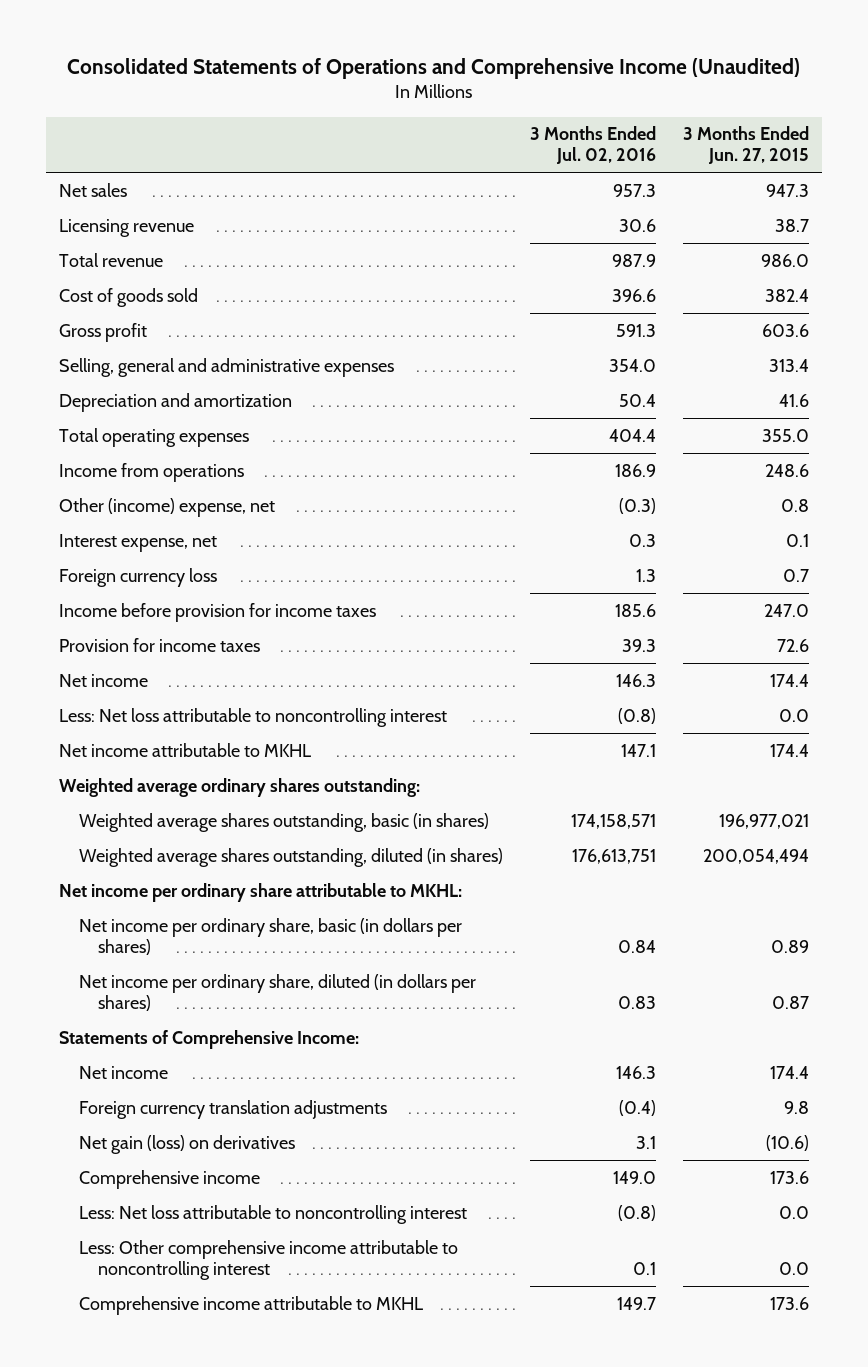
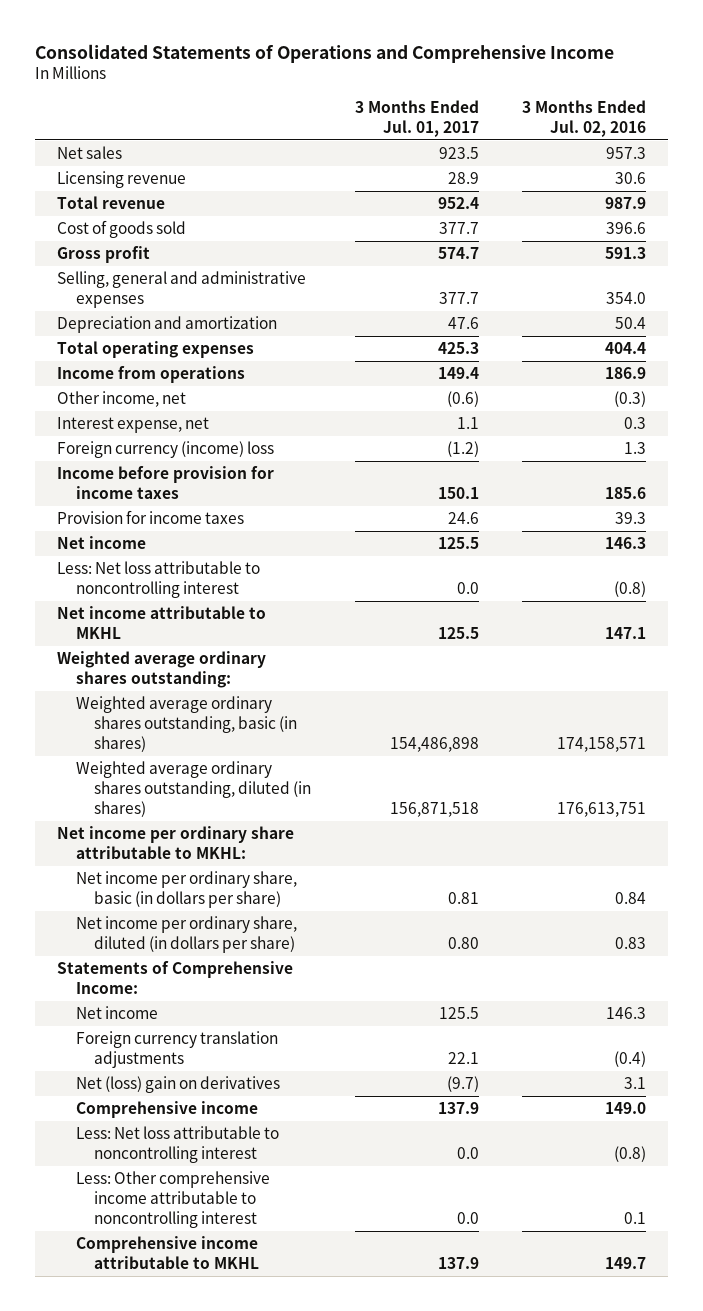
[66,57,800,79] Consolidated Statements of Operations and Comprehensive Income (Unaudited) -> [35,43,615,63] Consolidated Statements of Operations and Comprehensive Income
[682,126,809,165] 3 Months Ended Jun. 27, 2015 -> none
none -> [354,99,479,137] 3 Months Ended Jul. 01, 2017
[59,497,276,517] Other (income) expense, net -> [56,391,186,408] Other income, net
[59,567,218,587] Foreign currency loss -> [56,441,274,459] Foreign currency (income) loss
[78,812,489,832] Weighted average shares outstanding, basic (in shares) -> [75,696,298,752] Weighted average ordinary shares outstanding, basic (in shares)
[78,847,503,867] Weighted average shares outstanding, diluted (in shares) -> [75,761,312,817] Weighted average ordinary shares outstanding, diluted (in shares)
[78,917,462,955] Net income per ordinary share, basic (in dollars per shares) -> [75,871,297,908] Net income per ordinary share, basic (in dollars per share)
[78,973,476,1011] Net income per ordinary share, diluted (in dollars per shares) -> [75,916,297,953] Net income per ordinary share, diluted (in dollars per share)
[78,1134,295,1154] Net gain (loss) on derivatives -> [75,1076,280,1094] Net (loss) gain on derivatives

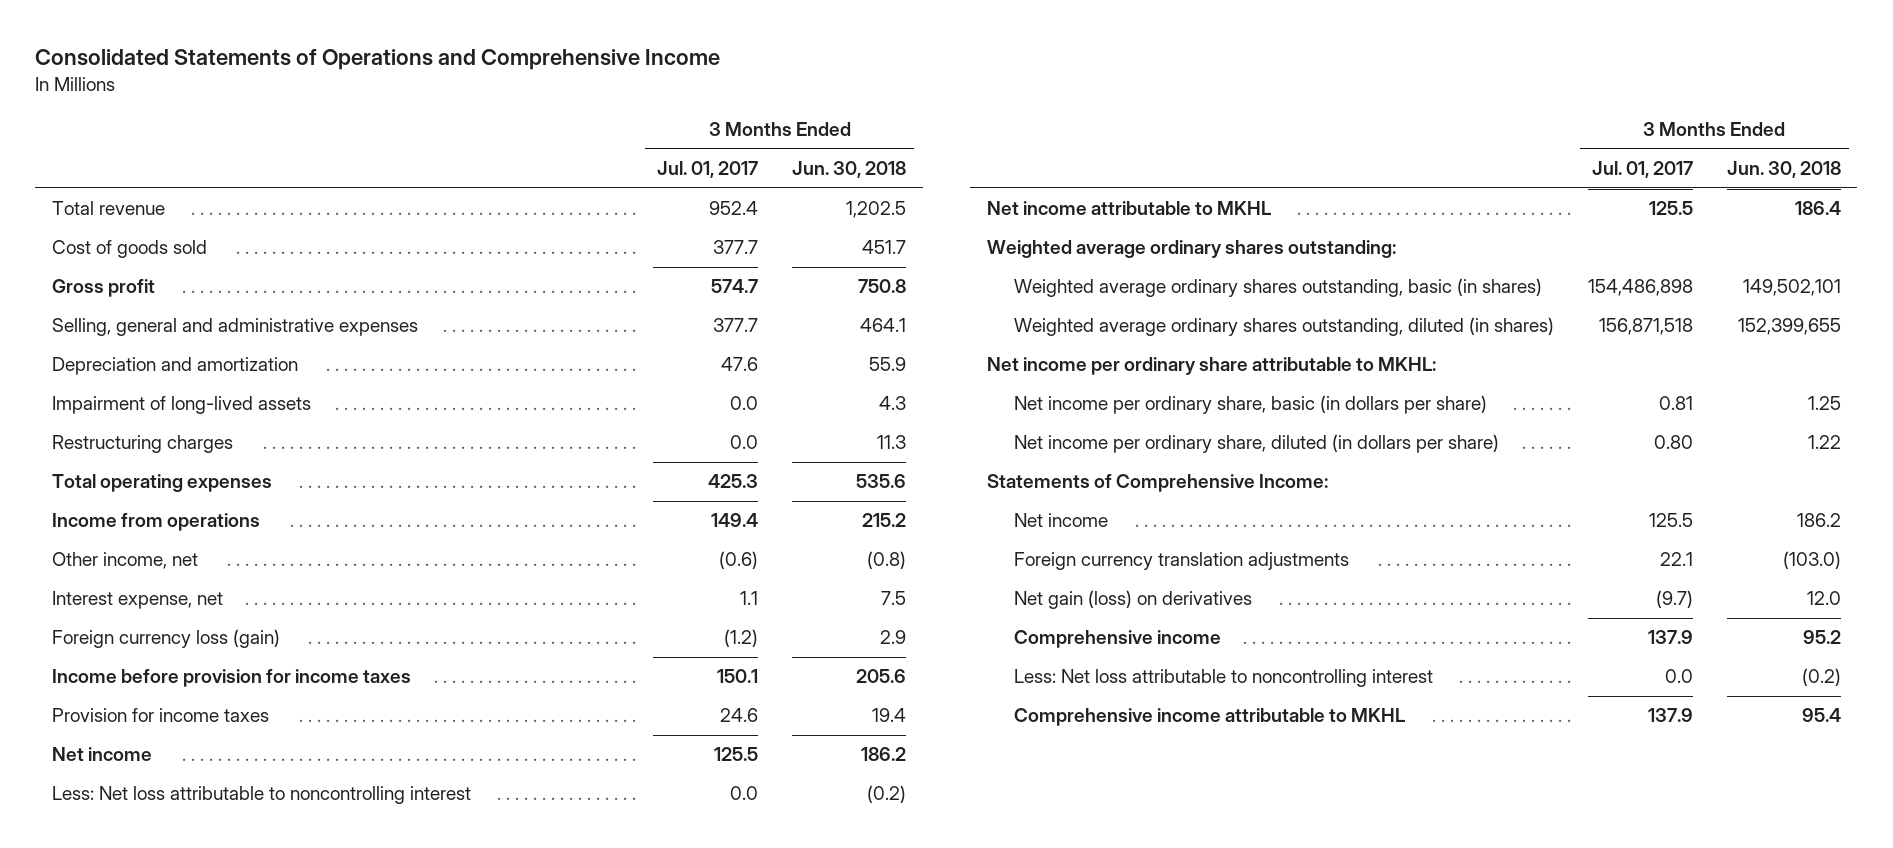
[522,99,647,137] 3 Months Ended Jul. 02, 2016 -> none
none -> [791,161,906,179] Jun. 30, 2018
[56,146,122,160] Net sales -> none
[56,171,186,189] Licensing revenue -> none
none -> [52,396,312,415] Impairment of long-lived assets
none -> [52,435,234,454] Restructuring charges
[56,441,274,459] Foreign currency (income) loss -> [52,629,281,649] Foreign currency loss (gain)
[75,1076,280,1094] Net (loss) gain on derivatives -> [1014,590,1253,610] Net gain (loss) on derivatives
[75,1171,270,1228] Less: Other comprehensive income attributable to noncontrolling interest -> none

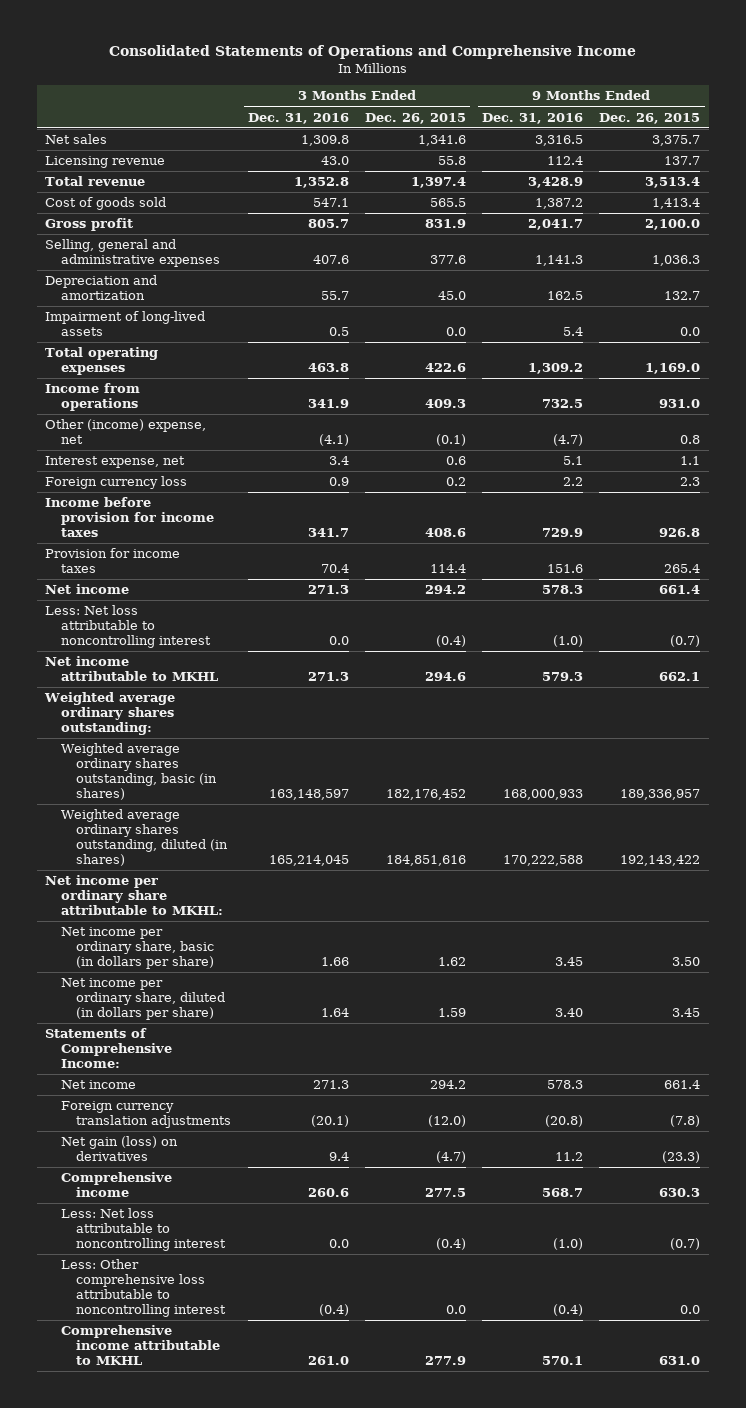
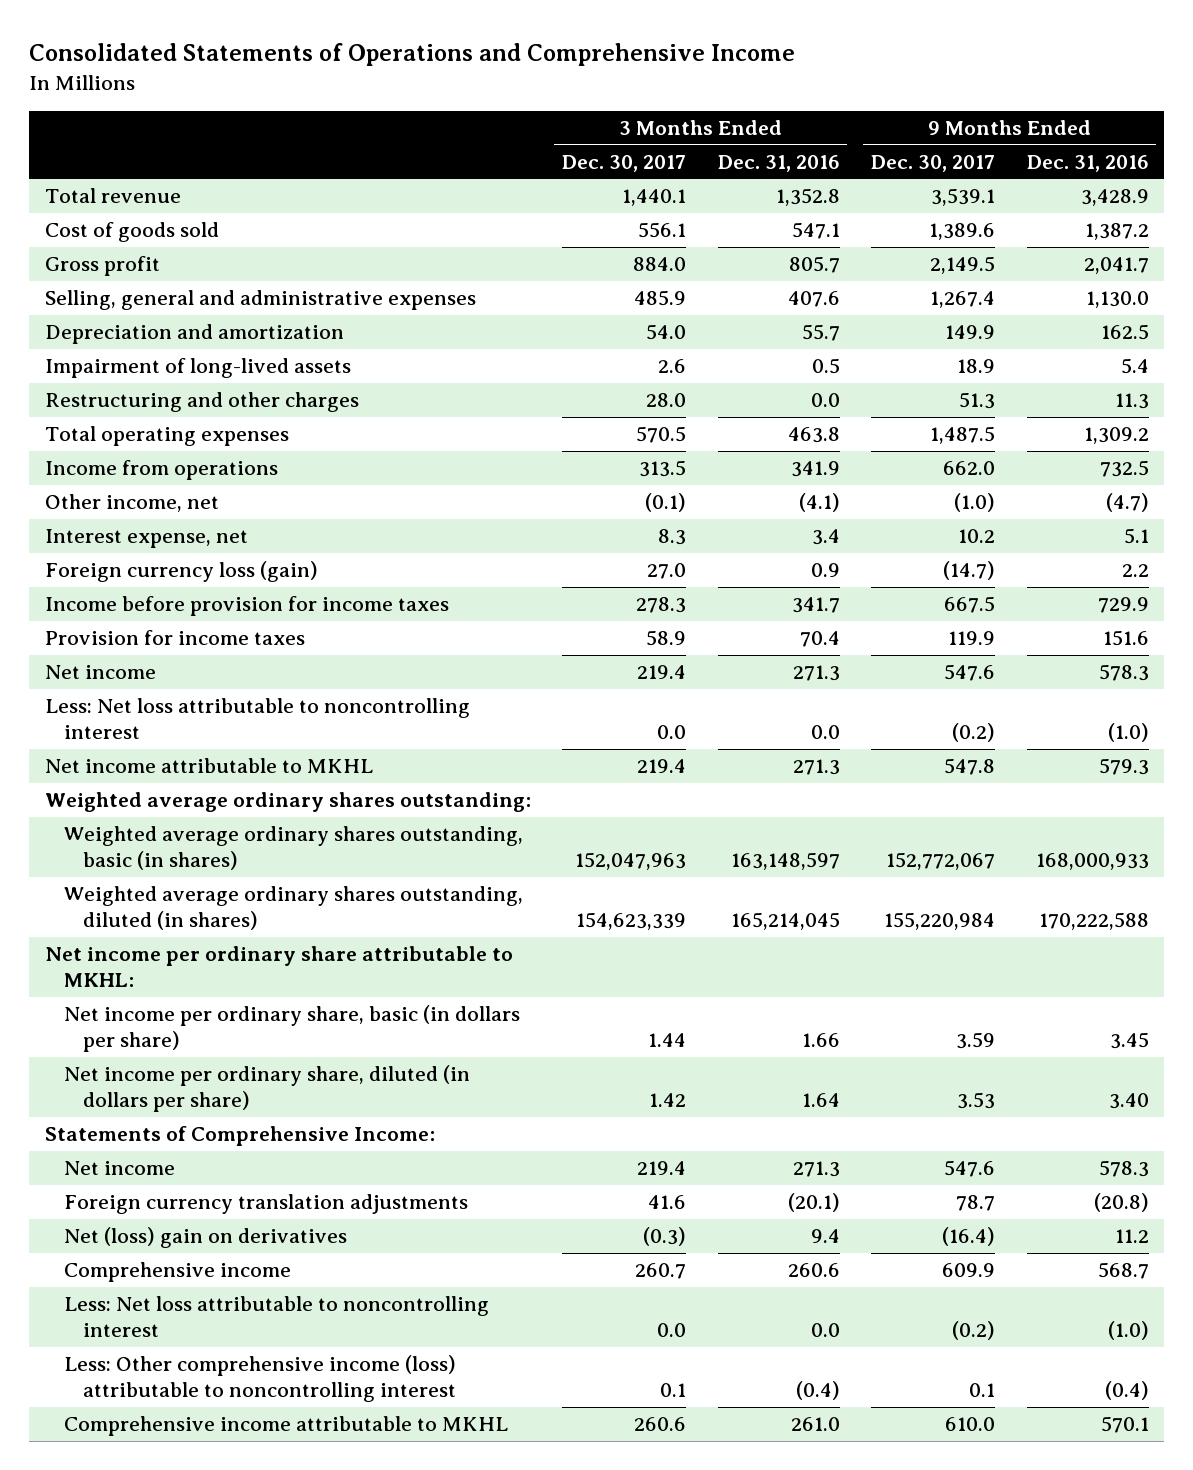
[364,112,466,124] Dec. 26, 2015 -> none
[599,112,701,124] Dec. 26, 2015 -> none
none -> [562,154,687,172] Dec. 30, 2017
none -> [871,154,996,172] Dec. 30, 2017
[45,134,108,145] Net sales -> none
[45,156,166,169] Licensing revenue -> none
[535,255,584,267] 1,141.3 -> [1085,291,1149,309] 1,130.0
none -> [44,392,359,413] Restructuring and other charges
[45,419,207,445] Other (income) expense, net -> [44,494,219,513] Other income, net
[45,476,188,490] Foreign currency loss -> [44,561,318,583] Foreign currency loss (gain)
[60,1136,178,1162] Net gain (loss) on derivatives -> [63,1227,347,1249] Net (loss) gain on derivatives
[60,1259,227,1318] Less: Other comprehensive loss attributable to noncontrolling interest -> [63,1355,456,1402] Less: Other comprehensive income (loss) attributable to noncontrolling interest

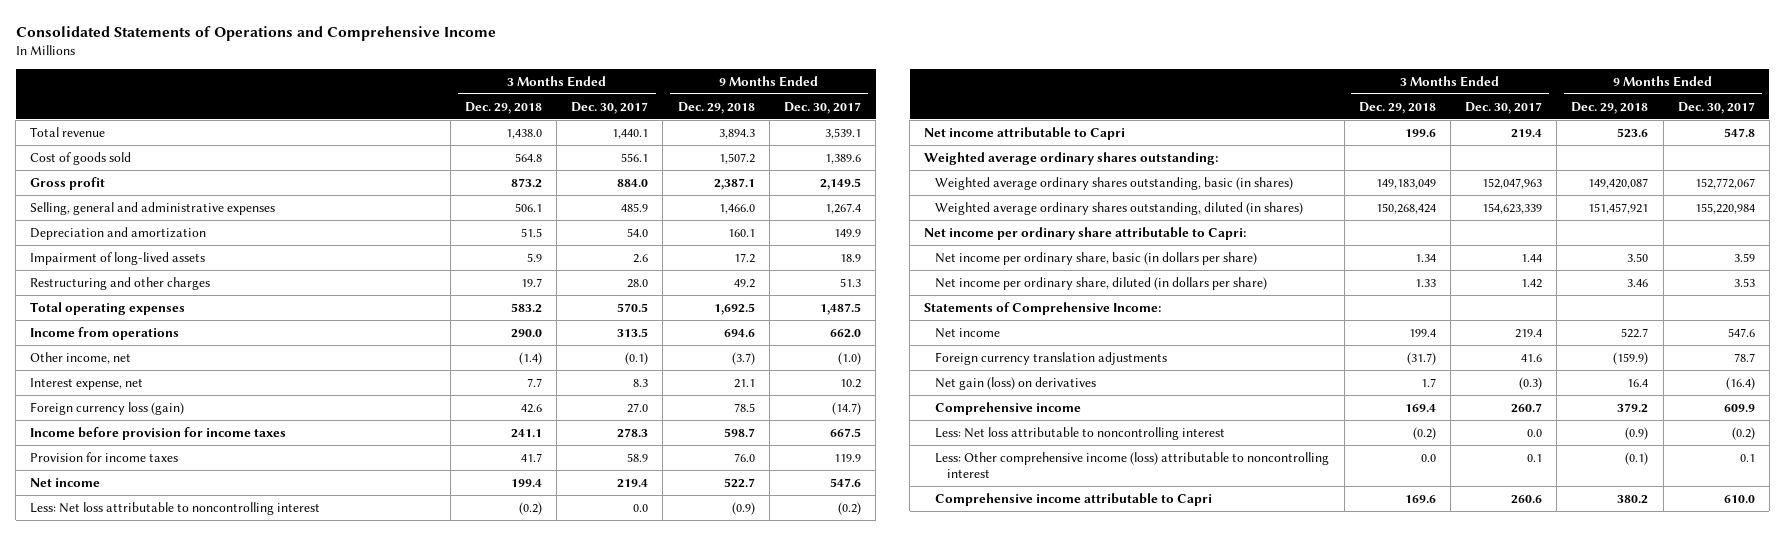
[717,154,840,172] Dec. 31, 2016 -> none
[1026,154,1149,172] Dec. 31, 2016 -> none
none -> [464,101,542,114] Dec. 29, 2018
none -> [677,101,755,114] Dec. 29, 2018
[44,758,373,774] Net income attributable to MKHL -> [924,126,1126,140] Net income attributable to Capri
[44,946,513,987] Net income per ordinary share attributable to MKHL: -> [924,226,1247,240] Net income per ordinary share attributable to Capri:
[63,1227,347,1249] Net (loss) gain on derivatives -> [935,376,1097,390] Net gain (loss) on derivatives
[63,1416,508,1437] Comprehensive income attributable to MKHL -> [935,492,1213,506] Comprehensive income attributable to Capri

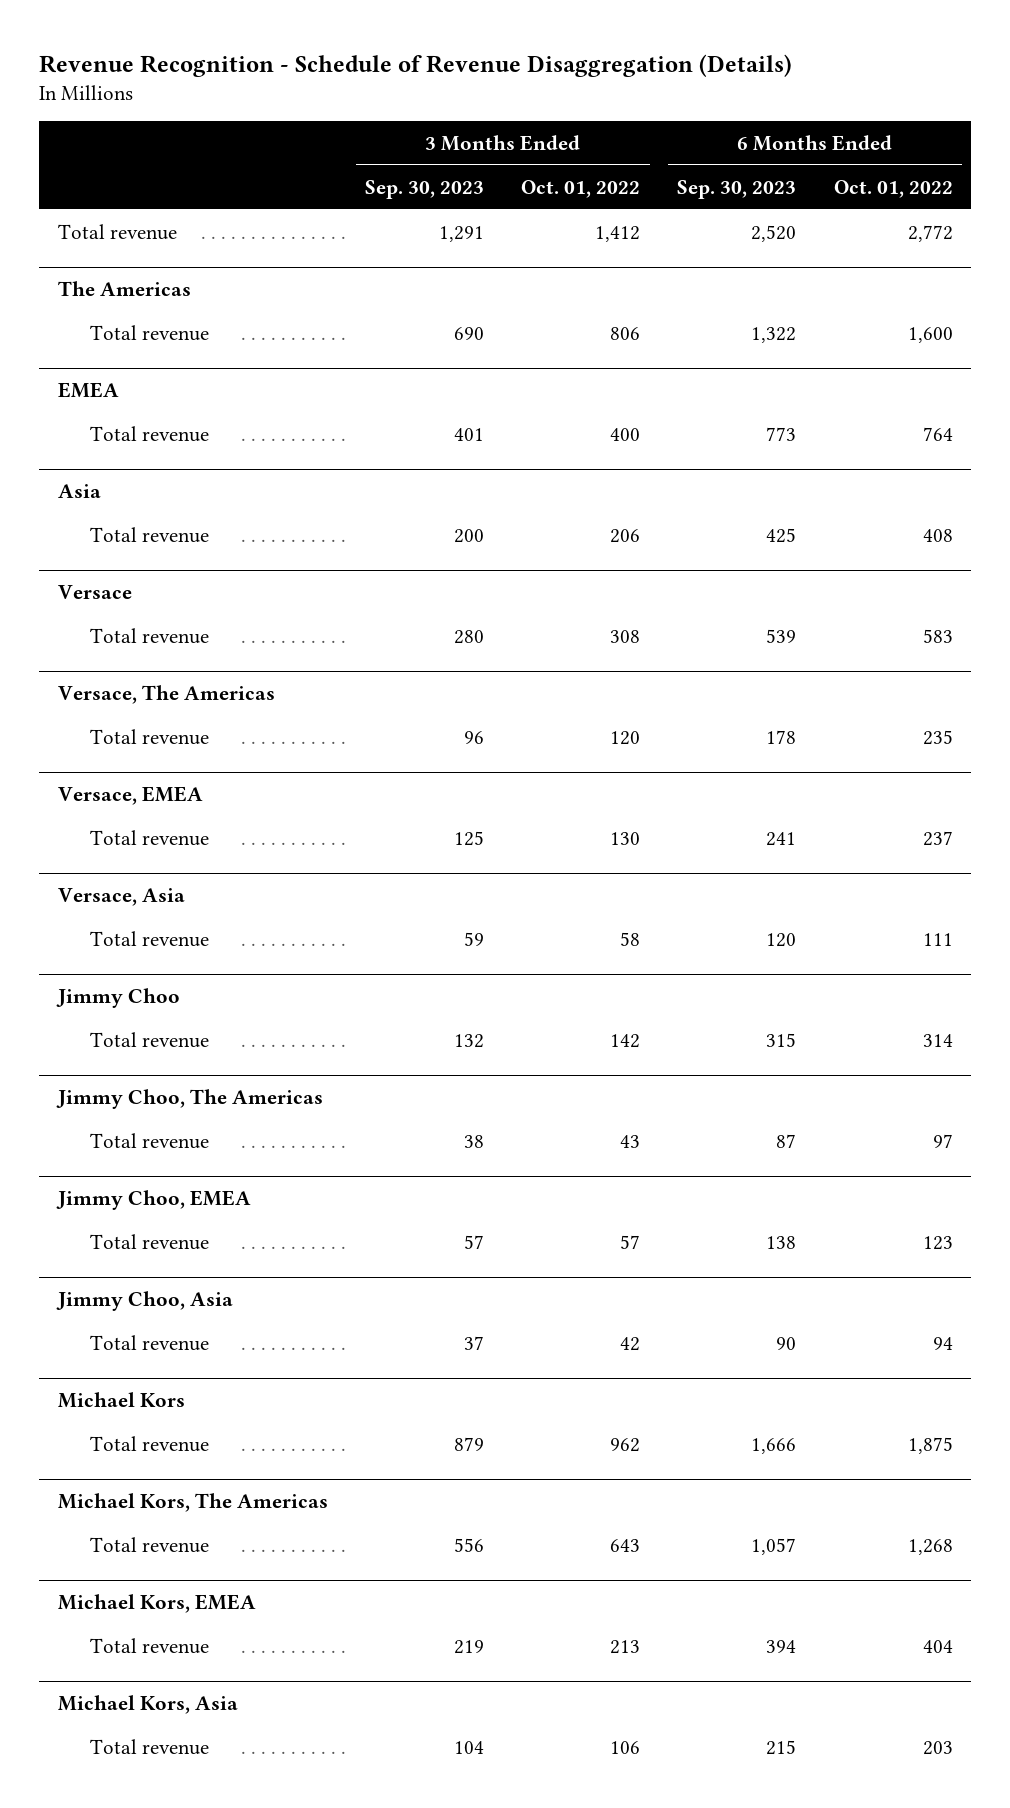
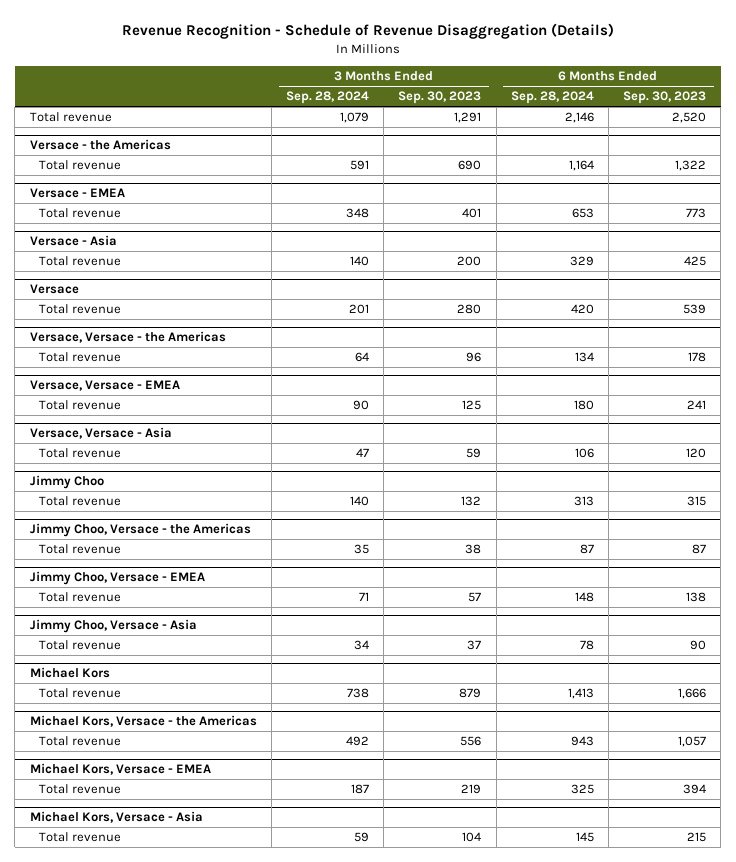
[521,179,641,198] Oct. 01, 2022 -> none
[833,179,953,198] Oct. 01, 2022 -> none
none -> [285,91,369,105] Sep. 28, 2024
none -> [510,91,594,105] Sep. 28, 2024
[57,281,191,297] The Americas -> [29,139,171,151] Versace - the Americas
[57,382,119,399] EMEA -> [29,188,125,199] Versace - EMEA
[57,484,101,499] Asia -> [29,235,117,247] Versace - Asia
[57,685,275,705] Versace, The Americas -> [29,331,226,344] Versace, Versace - the Americas
[57,786,203,806] Versace, EMEA -> [29,380,180,392] Versace, Versace - EMEA
[57,888,185,907] Versace, Asia -> [29,427,172,440] Versace, Versace - Asia
[55,1089,323,1110] Jimmy Choo, The Americas -> [29,523,251,538] Jimmy Choo, Versace - the Americas
[55,1190,251,1211] Jimmy Choo, EMEA -> [29,571,205,586] Jimmy Choo, Versace - EMEA
[55,1291,233,1312] Jimmy Choo, Asia -> [29,619,197,634] Jimmy Choo, Versace - Asia
[57,1493,328,1513] Michael Kors, The Americas -> [29,715,257,728] Michael Kors, Versace - the Americas
[57,1594,256,1614] Michael Kors, EMEA -> [29,763,211,776] Michael Kors, Versace - EMEA
[57,1695,238,1715] Michael Kors, Asia -> [29,811,203,824] Michael Kors, Versace - Asia

